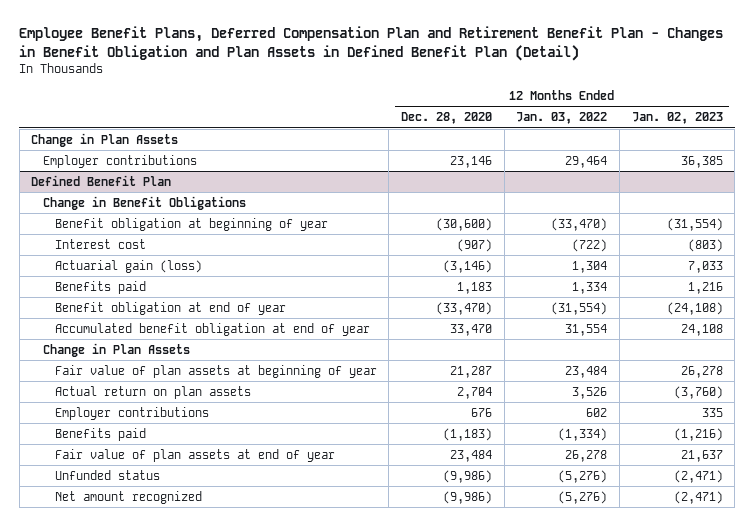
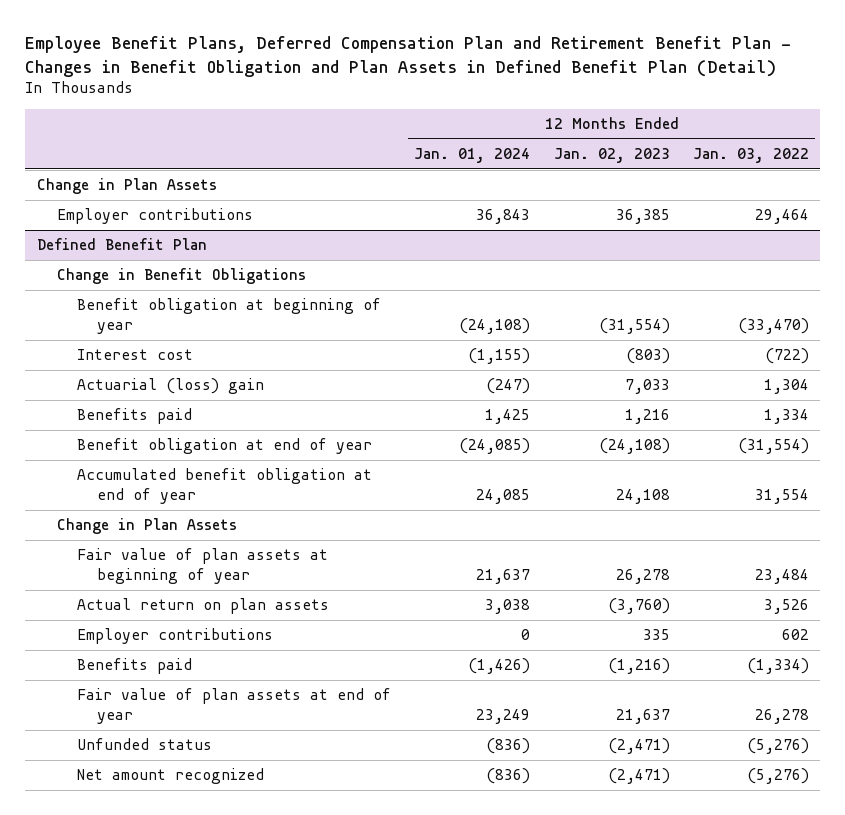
[401,112,493,125] Dec. 28, 2020 -> none
none -> [414,147,531,163] Jan. 01, 2024
[54,259,202,273] Actuarial gain (loss) -> [76,378,264,395] Actuarial (loss) gain

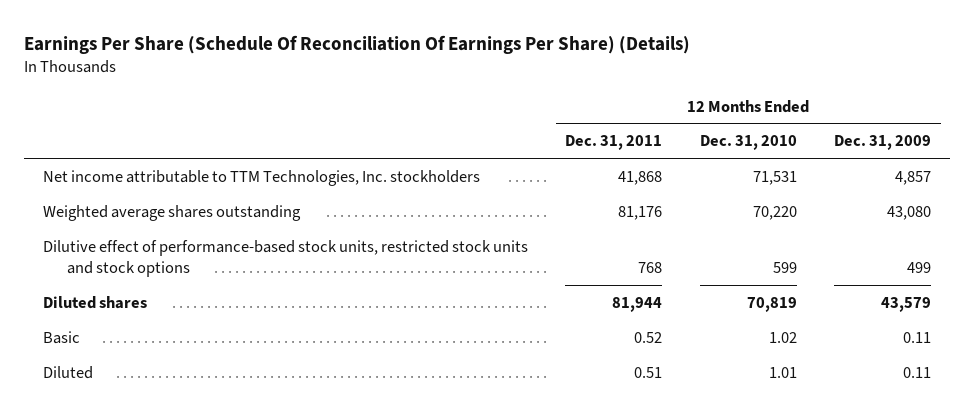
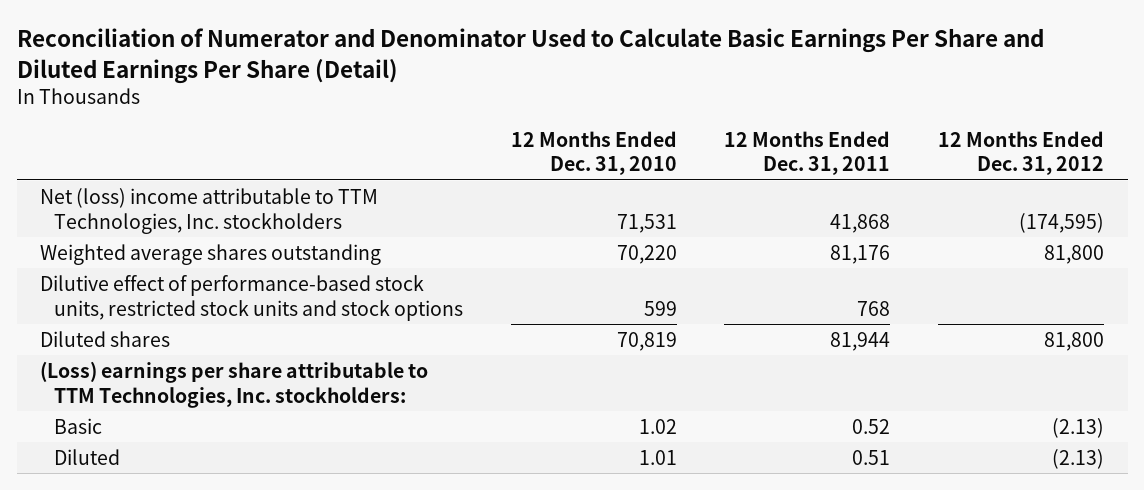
[24,34,691,54] Earnings Per Share (Schedule Of Reconciliation Of Earnings Per Share) (Details) -> [16,28,1044,84] Reconciliation of Numerator and Denominator Used to Calculate Basic Earnings Per Share and Diluted Earnings Per Share (Detail)
[834,135,932,151] Dec. 31, 2009 -> none
none -> [937,130,1104,176] 12 Months Ended Dec. 31, 2012
[42,169,480,186] Net income attributable to TTM Technologies, Inc. stockholders -> [40,187,379,234] Net (loss) income attributable to TTM Technologies, Inc. stockholders
none -> [40,360,429,408] (Loss) earnings per share attributable to TTM Technologies, Inc. stockholders:

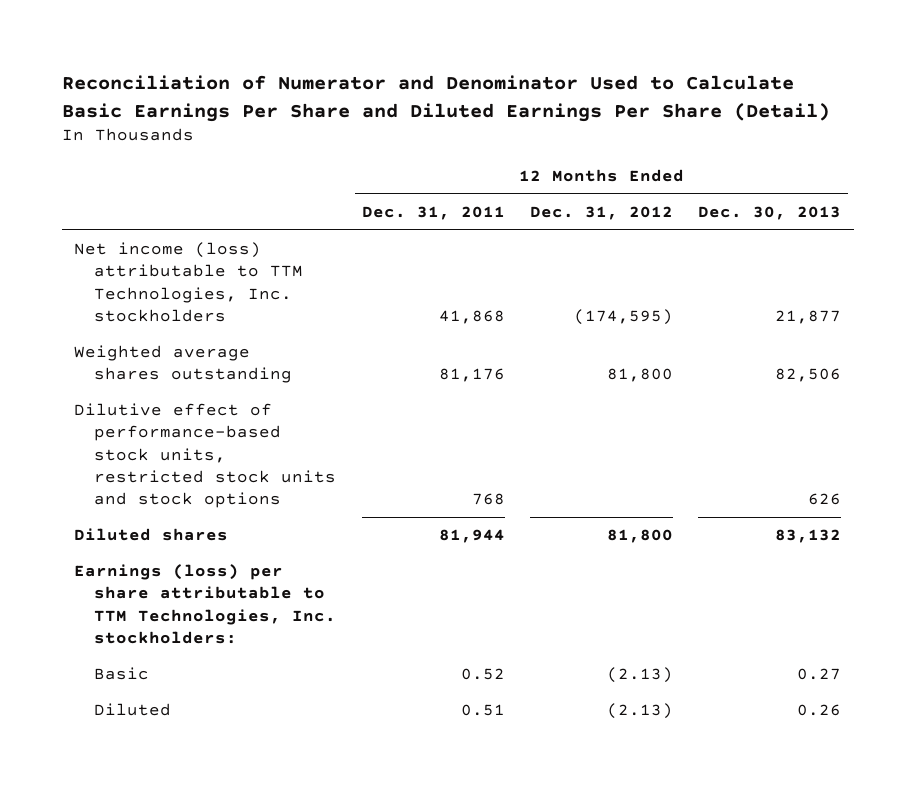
[510,130,677,176] 12 Months Ended Dec. 31, 2010 -> none
none -> [698,206,842,221] Dec. 30, 2013
[40,187,379,234] Net (loss) income attributable to TTM Technologies, Inc. stockholders -> [74,242,304,323] Net income (loss) attributable to TTM Technologies, Inc. stockholders
[40,360,429,408] (Loss) earnings per share attributable to TTM Technologies, Inc. stockholders: -> [74,564,337,645] Earnings (loss) per share attributable to TTM Technologies, Inc. stockholders:

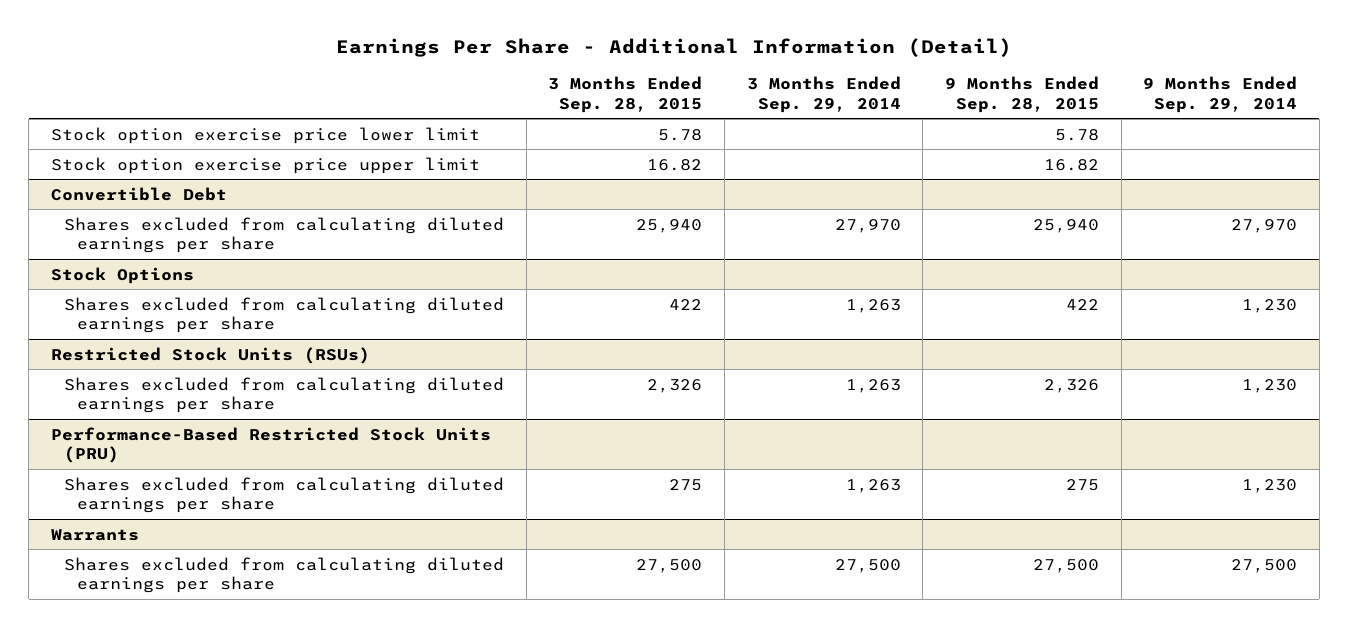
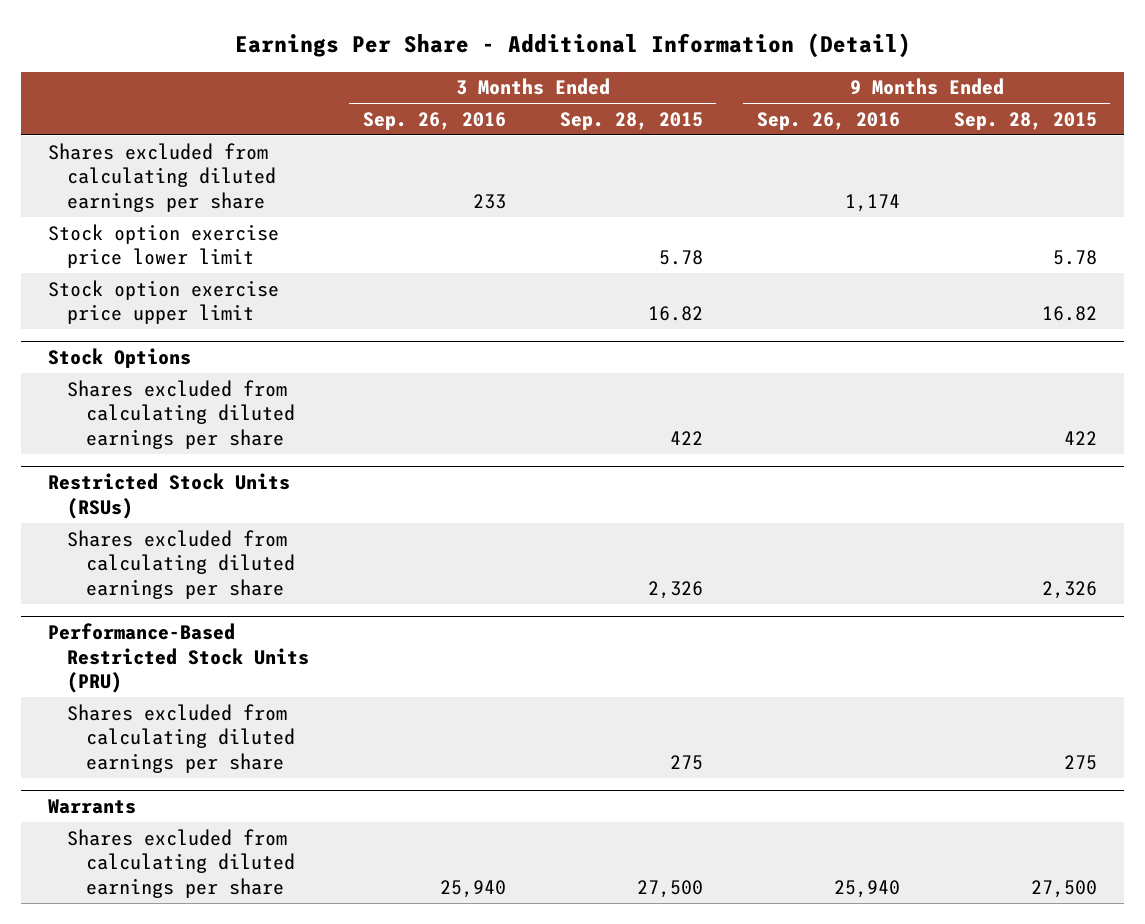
[746,75,901,113] 3 Months Ended Sep. 29, 2014 -> none
[1143,75,1298,113] 9 Months Ended Sep. 29, 2014 -> none
none -> [362,111,506,130] Sep. 26, 2016
none -> [756,111,900,130] Sep. 26, 2016
none -> [48,142,277,213] Shares excluded from calculating diluted earnings per share
[51,186,228,201] Convertible Debt -> none
[63,216,504,254] Shares excluded from calculating diluted earnings per share -> none

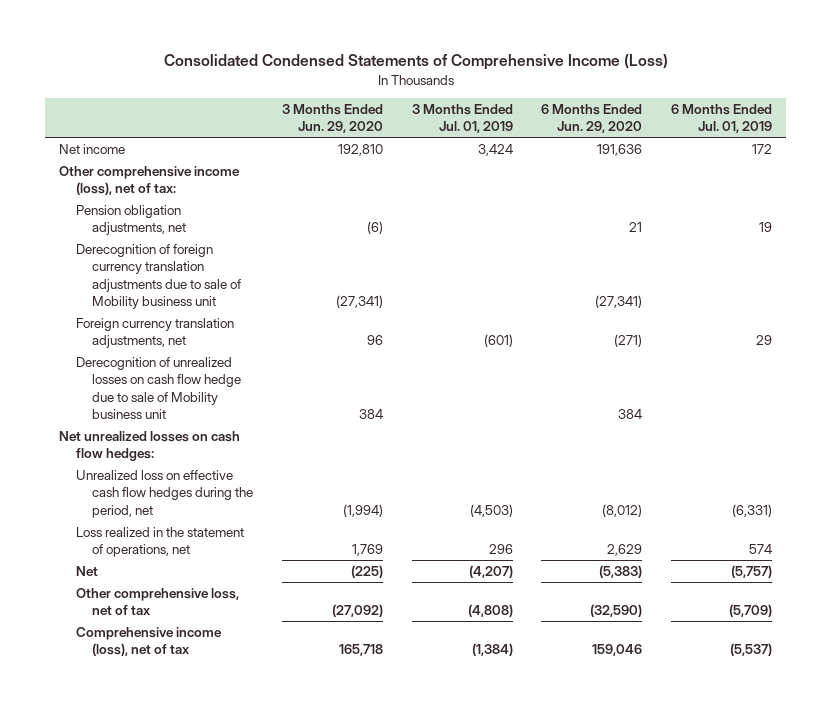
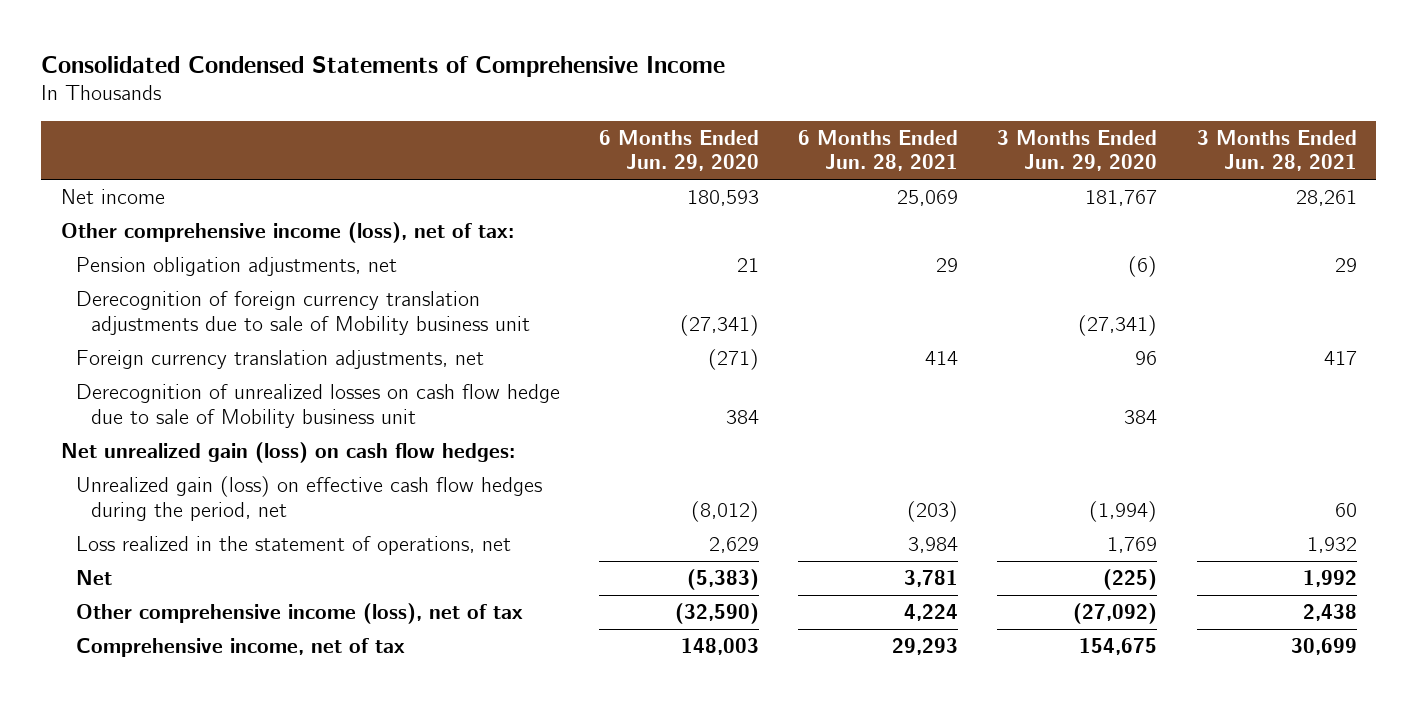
[163,54,668,71] Consolidated Condensed Statements of Comprehensive Income (Loss) -> [41,55,726,77] Consolidated Condensed Statements of Comprehensive Income
[411,104,513,134] 3 Months Ended Jul. 01, 2019 -> none
[671,104,773,134] 6 Months Ended Jul. 01, 2019 -> none
none -> [798,129,959,172] 6 Months Ended Jun. 28, 2021
none -> [1196,129,1357,172] 3 Months Ended Jun. 28, 2021
[337,143,383,156] 192,810 -> [1085,190,1158,207] 181,767
[597,143,643,156] 191,636 -> [687,190,760,207] 180,593
[59,430,241,462] Net unrealized losses on cash flow hedges: -> [60,442,515,464] Net unrealized gain (loss) on cash flow hedges:
[75,469,254,518] Unrealized loss on effective cash flow hedges during the period, net -> [75,476,542,521] Unrealized gain (loss) on effective cash flow hedges during the period, net
[75,587,239,616] Other comprehensive loss, net of tax -> [75,603,523,625] Other comprehensive income (loss), net of tax
[75,626,222,657] Comprehensive income (loss), net of tax -> [75,638,405,658] Comprehensive income, net of tax
[338,644,383,657] 165,718 -> [1079,638,1158,656] 154,675
[592,644,643,657] 159,046 -> [681,638,760,656] 148,003

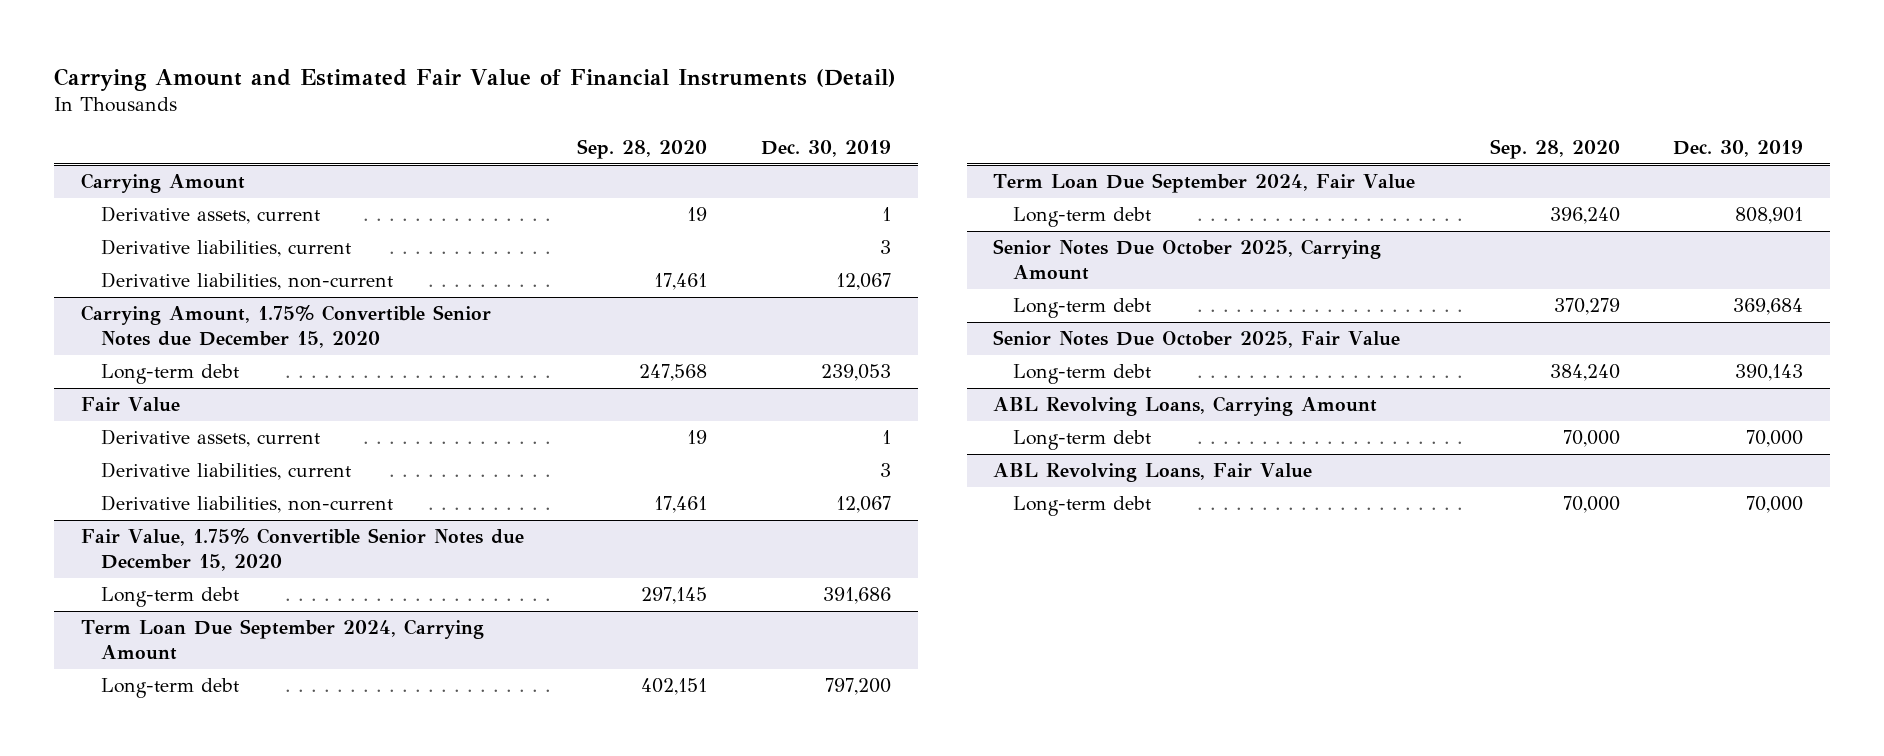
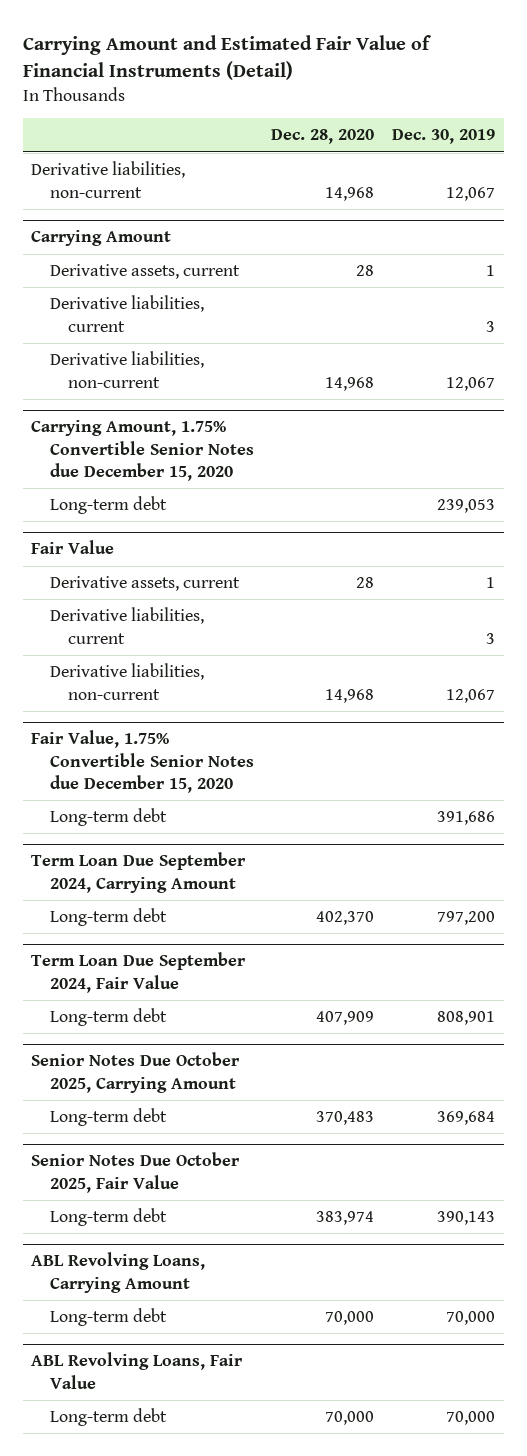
[577,138,708,159] Sep. 28, 2020 -> none
none -> [271,129,375,145] Dec. 28, 2020
none -> [31,161,186,198] Derivative liabilities, non-current

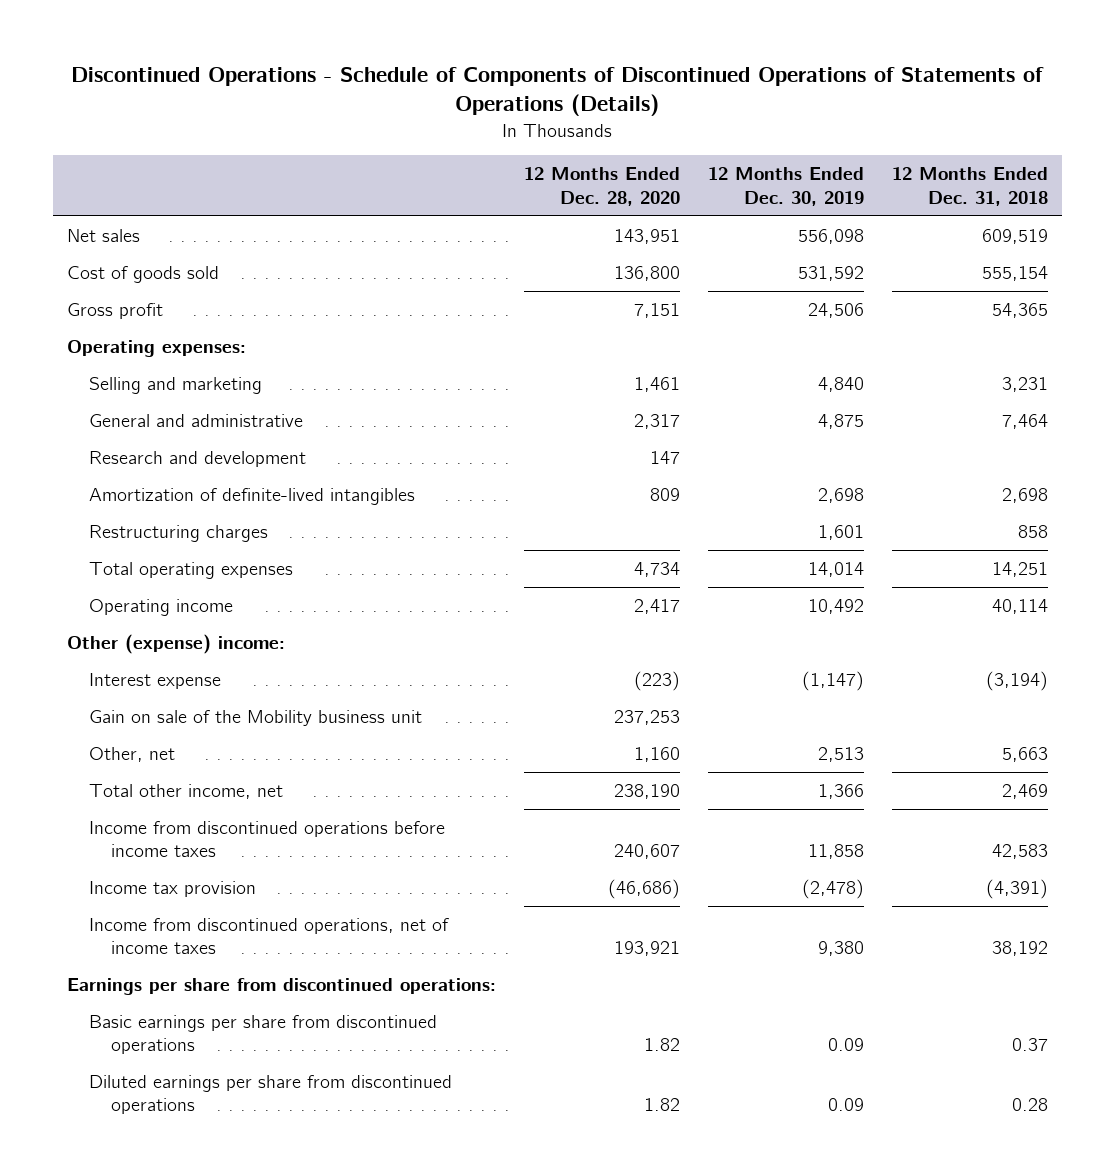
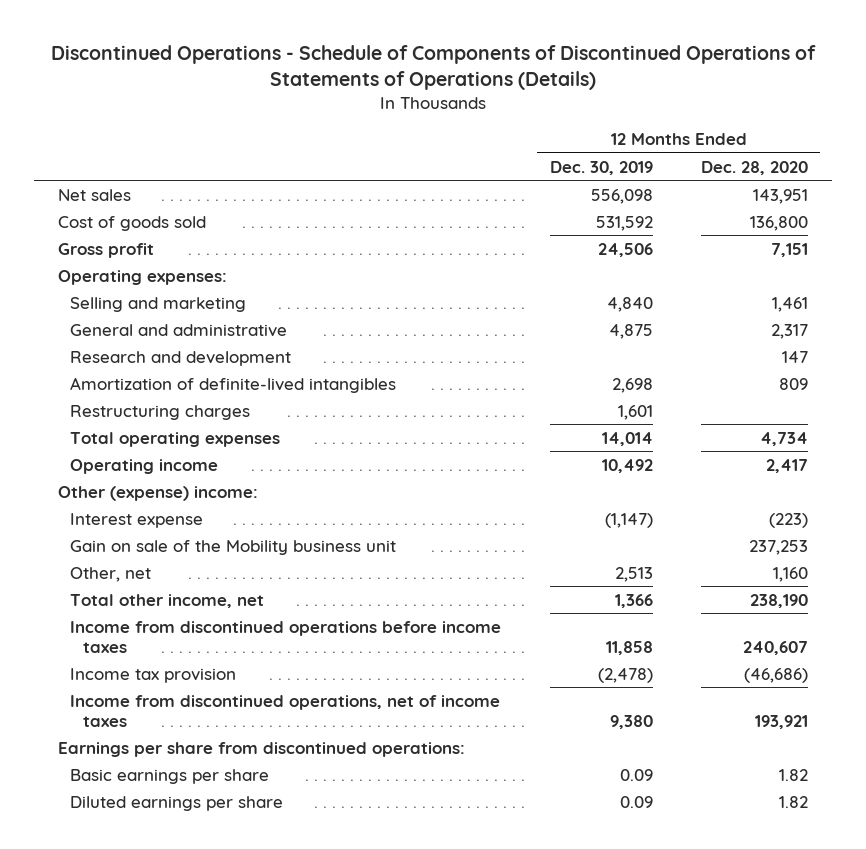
[891,167,1048,206] 12 Months Ended Dec. 31, 2018 -> none
[88,1014,437,1055] Basic earnings per share from discontinued operations -> [70,768,270,784] Basic earnings per share
[88,1074,452,1115] Diluted earnings per share from discontinued operations -> [70,795,284,811] Diluted earnings per share

